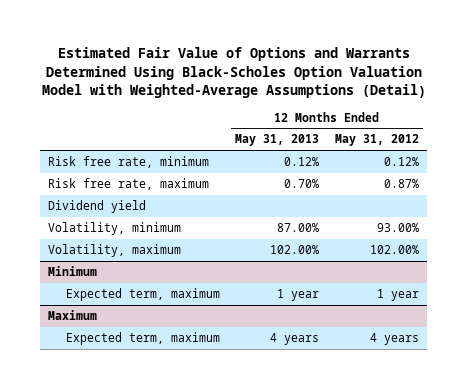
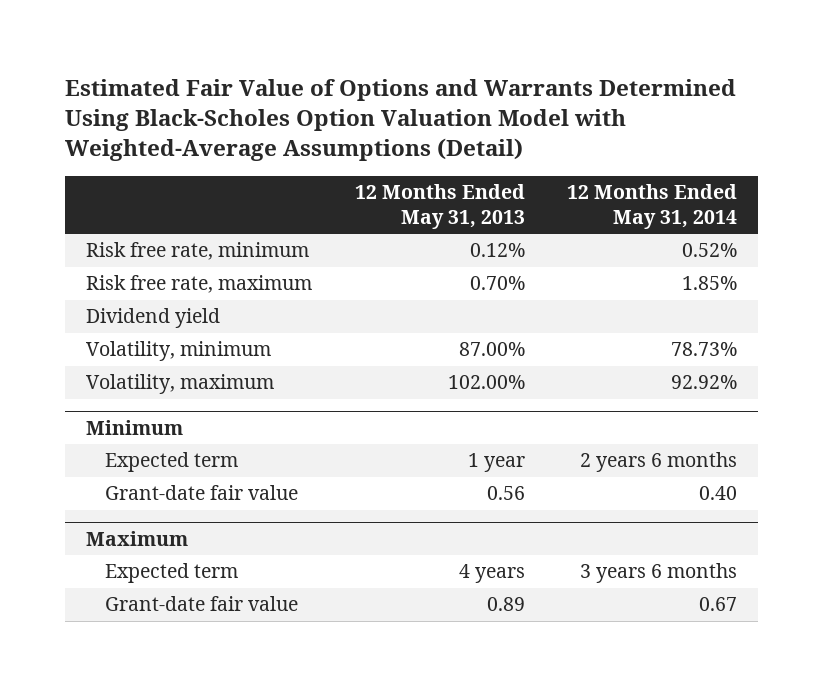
[335,134,420,147] May 31, 2012 -> none
none -> [566,184,737,229] 12 Months Ended May 31, 2014
[65,288,220,302] Expected term, maximum -> [105,452,239,473] Expected term
none -> [105,485,299,501] Grant-date fair value
[65,332,220,346] Expected term, maximum -> [105,563,239,584] Expected term
none -> [105,596,299,612] Grant-date fair value

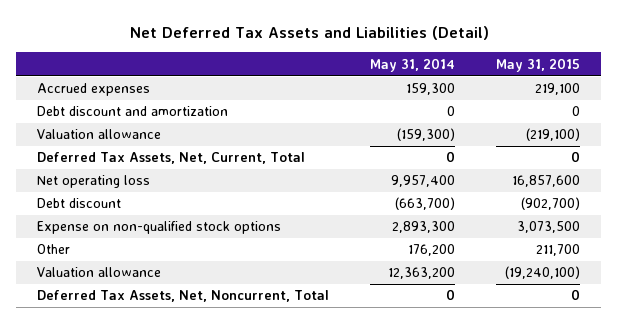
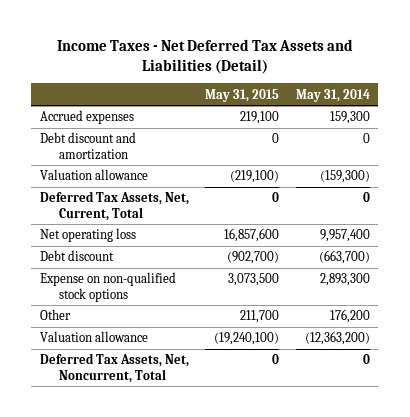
[129,26,489,41] Net Deferred Tax Assets and Liabilities (Detail) -> [56,39,353,74] Income Taxes - Net Deferred Tax Assets and Liabilities (Detail)
[388,267,456,280] 12,363,200 -> [304,331,370,346] (12,363,200)

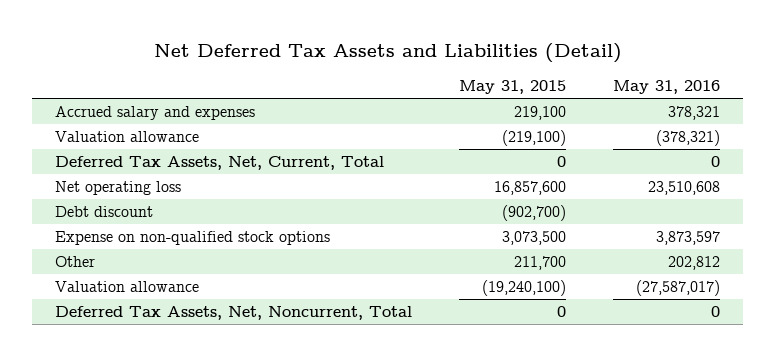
[56,39,353,74] Income Taxes - Net Deferred Tax Assets and Liabilities (Detail) -> [153,42,622,63] Net Deferred Tax Assets and Liabilities (Detail)
[295,88,370,102] May 31, 2014 -> none
none -> [612,80,720,95] May 31, 2016
[39,132,136,160] Debt discount and amortization -> none
[39,110,134,125] Accrued expenses -> [55,106,256,121] Accrued salary and expenses

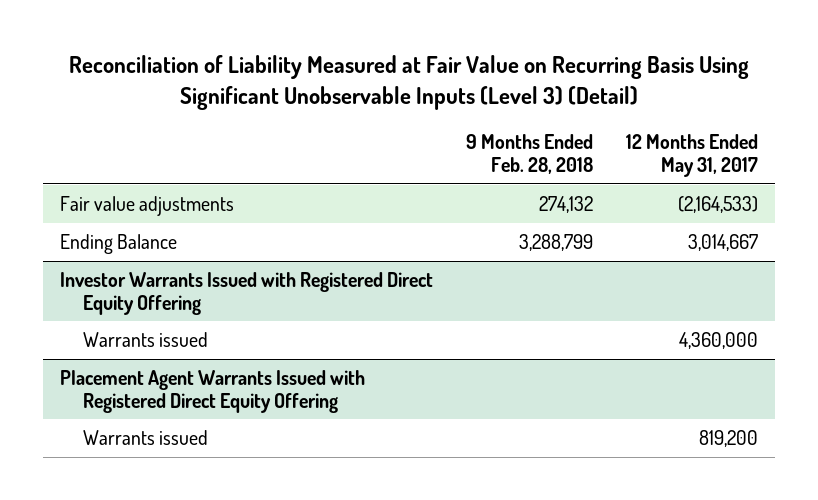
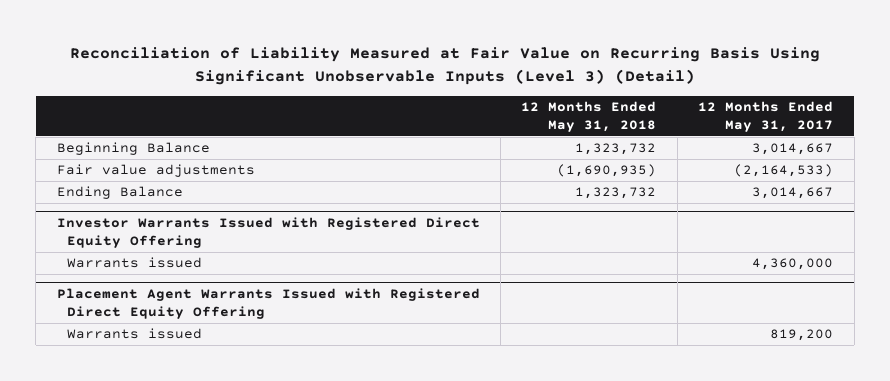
[465,134,593,174] 9 Months Ended Feb. 28, 2018 -> none
none -> [521,100,657,132] 12 Months Ended May 31, 2018
none -> [56,142,210,156] Beginning Balance

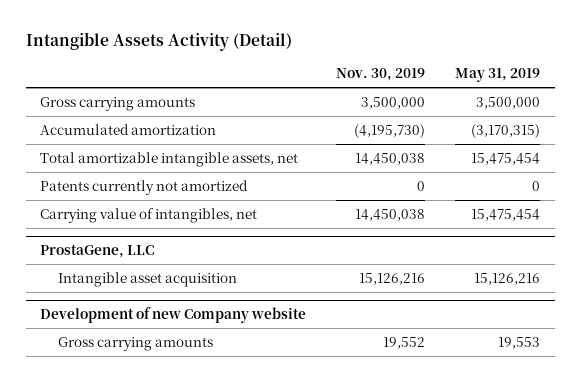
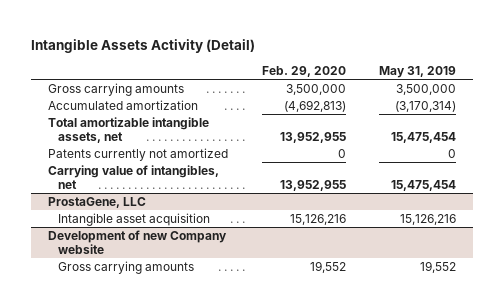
[336,68,426,82] Nov. 30, 2019 -> none
none -> [261,65,346,77] Feb. 29, 2020
[470,123,540,138] (3,170,315) -> [395,101,457,113] (3,170,314)
[497,336,540,349] 19,553 -> [420,261,457,274] 19,552

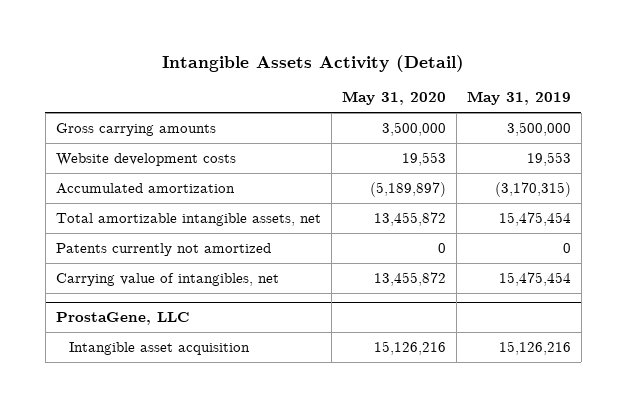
[261,65,346,77] Feb. 29, 2020 -> none
none -> [341,91,446,106] May 31, 2020
none -> [55,153,236,167] Website development costs
[395,101,457,113] (3,170,314) -> [494,182,571,198] (3,170,315)
[48,230,228,255] Development of new Company website -> none
[57,261,194,275] Gross carrying amounts -> none

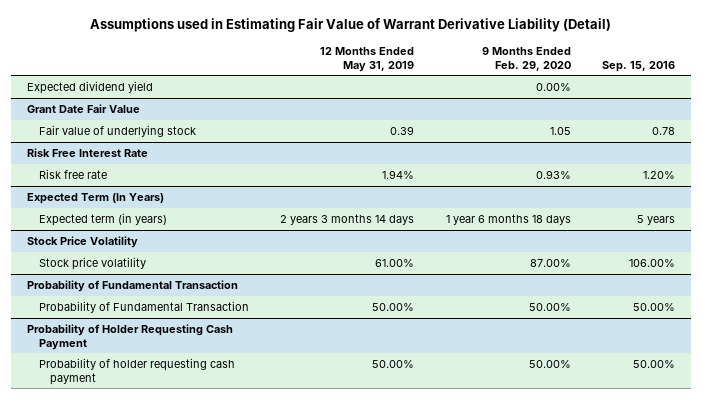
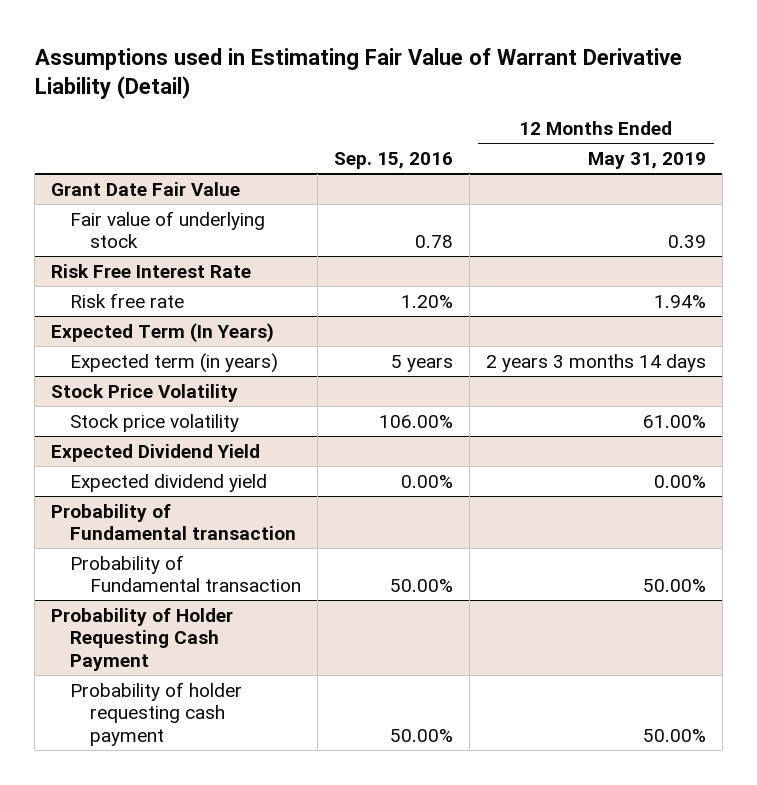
[481,46,571,71] 9 Months Ended Feb. 29, 2020 -> none
[27,80,154,94] Expected dividend yield -> none
none -> [51,443,261,462] Expected Dividend Yield
none -> [70,473,268,492] Expected dividend yield
[27,279,239,292] Probability of Fundamental Transaction -> [51,503,297,541] Probability of Fundamental transaction
[38,300,249,313] Probability of Fundamental Transaction -> [70,554,301,593] Probability of Fundamental transaction

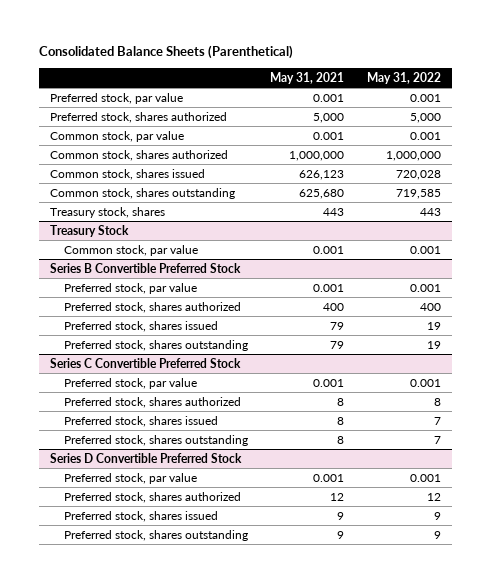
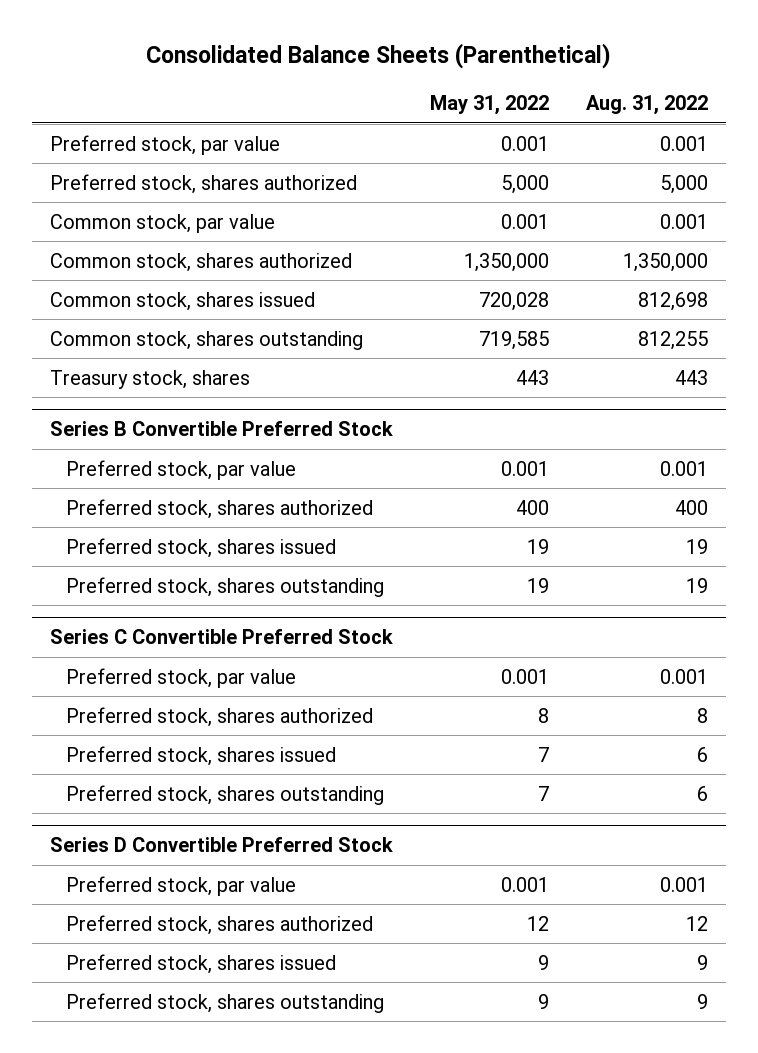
[270,71,345,84] May 31, 2021 -> none
none -> [585,95,708,116] Aug. 31, 2022
[385,150,441,161] 1,000,000 -> [464,252,550,272] 1,350,000
[49,224,129,237] Treasury Stock -> none
[64,244,199,256] Common stock, par value -> none

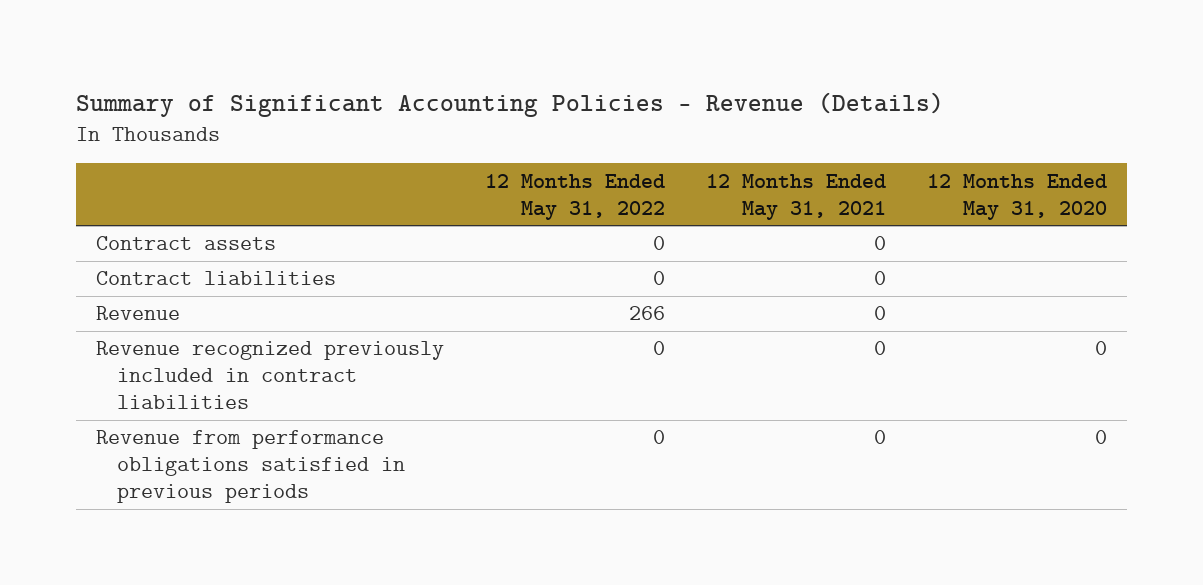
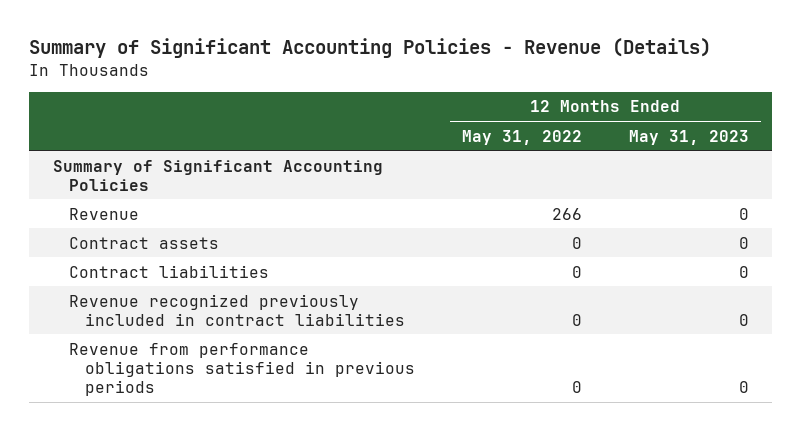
[706,173,887,220] 12 Months Ended May 31, 2021 -> none
[927,173,1108,220] 12 Months Ended May 31, 2020 -> none
none -> [628,129,749,145] May 31, 2023
none -> [52,159,383,191] Summary of Significant Accounting Policies
[96,306,181,321] Revenue -> [69,207,140,220] Revenue

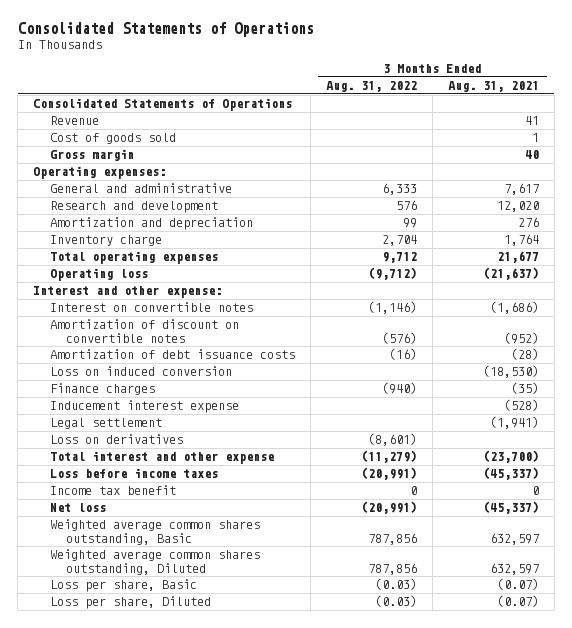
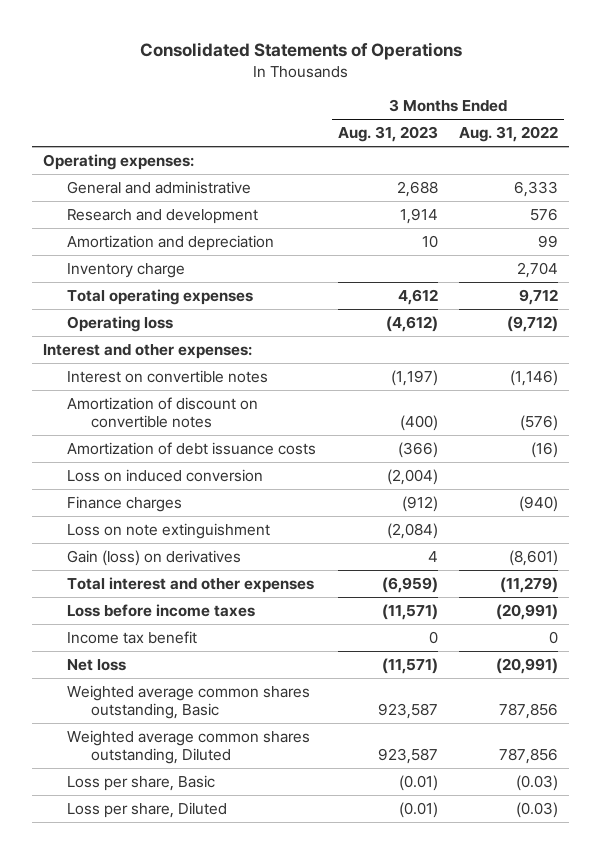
[447,80,539,92] Aug. 31, 2021 -> none
none -> [337,125,438,142] Aug. 31, 2023
[33,98,293,112] Consolidated Statements of Operations -> none
[49,116,99,126] Revenue -> none
[49,133,176,145] Cost of goods sold -> none
[49,149,134,162] Gross margin -> none
[33,286,223,299] Interest and other expense: -> [43,343,253,359] Interest and other expenses:
[49,400,239,414] Inducement interest expense -> none
[49,418,162,430] Legal settlement -> none
none -> [67,522,271,539] Loss on note extinguishment
[49,434,183,445] Loss on derivatives -> [67,549,242,566] Gain (loss) on derivatives
[49,451,274,465] Total interest and other expense -> [67,576,315,593] Total interest and other expenses

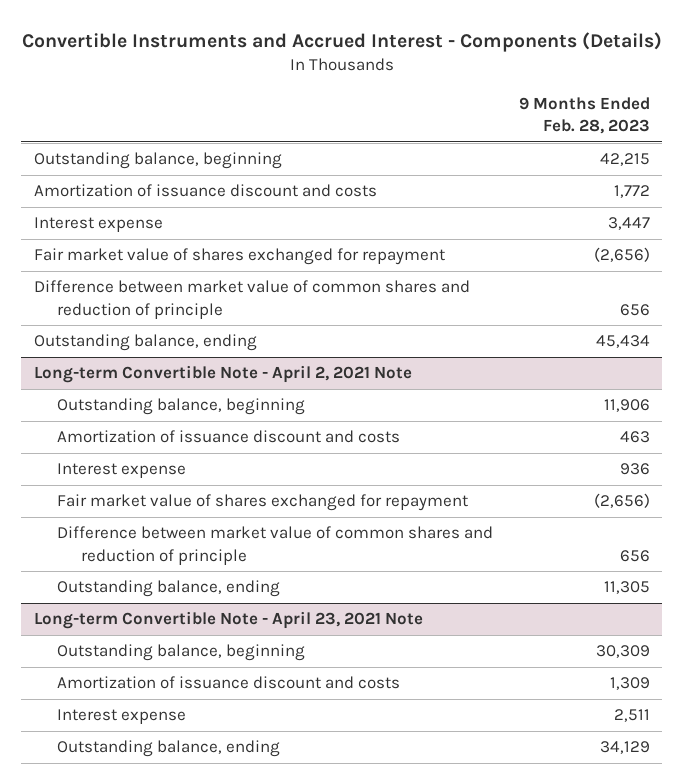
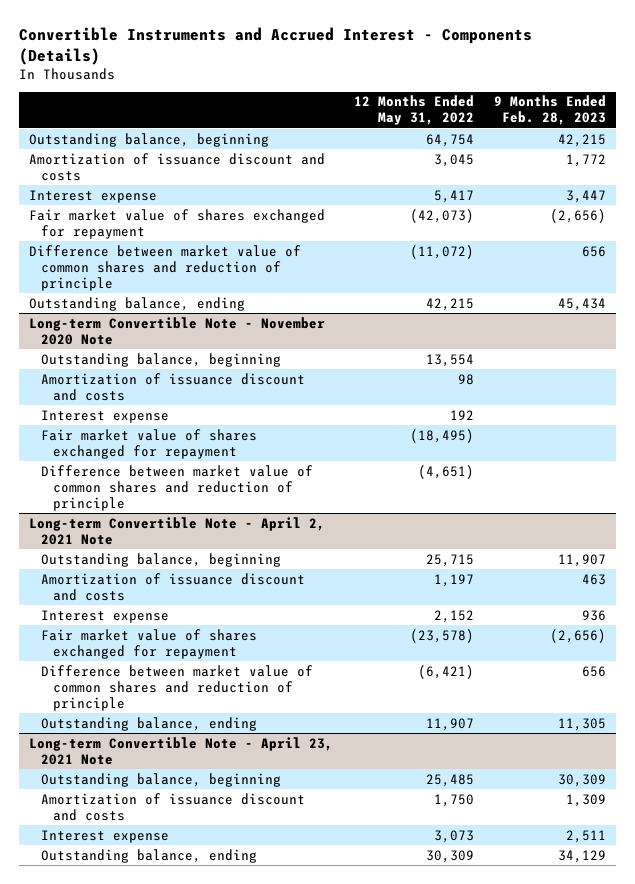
none -> [353,95,474,126] 12 Months Ended May 31, 2022
none -> [29,316,326,345] Long-term Convertible Note - November 2020 Note
none -> [41,352,282,367] Outstanding balance, beginning
none -> [41,372,306,401] Amortization of issuance discount and costs
none -> [41,409,170,423] Interest expense
none -> [41,428,258,459] Fair market value of shares exchanged for repayment
none -> [41,464,314,511] Difference between market value of common shares and reduction of principle
[603,399,650,413] 11,906 -> [557,553,606,567] 11,907

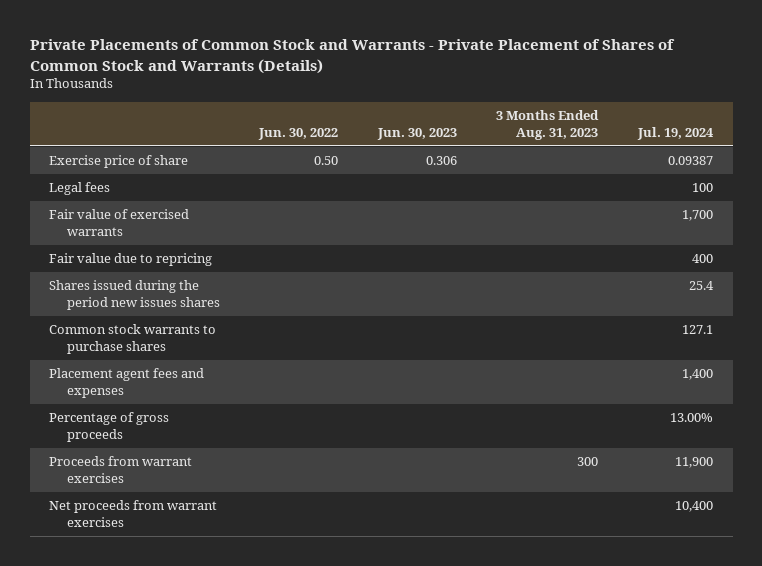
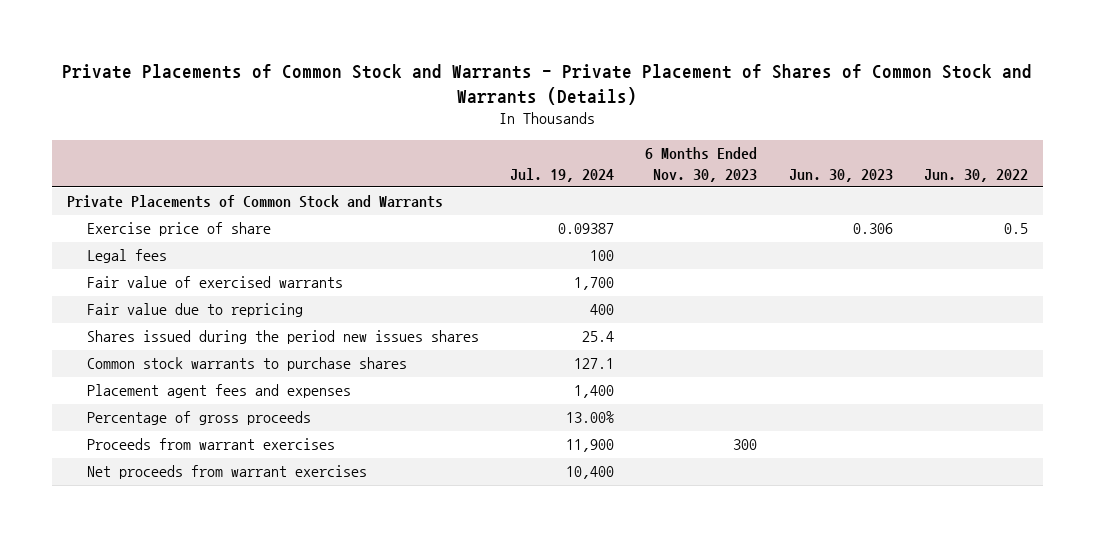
[496,110,600,141] 3 Months Ended Aug. 31, 2023 -> none
none -> [645,147,758,182] 6 Months Ended Nov. 30, 2023
none -> [67,195,444,209] Private Placements of Common Stock and Warrants
[314,156,339,166] 0.50 -> [1003,223,1028,235] 0.5

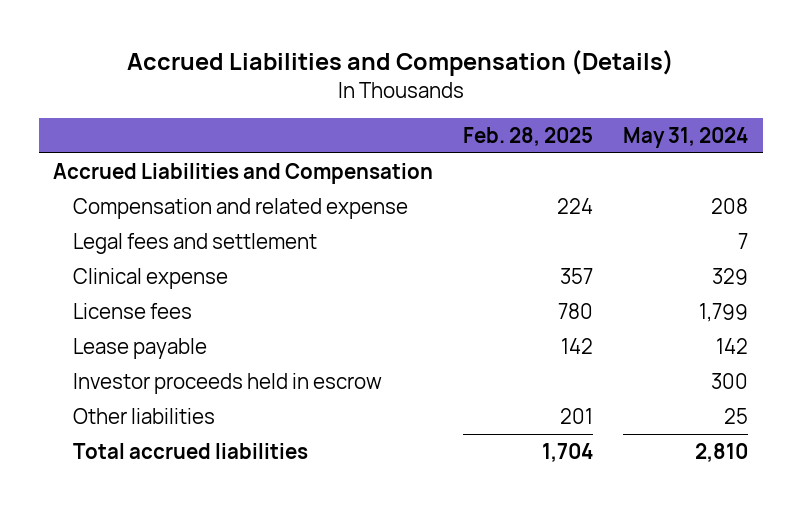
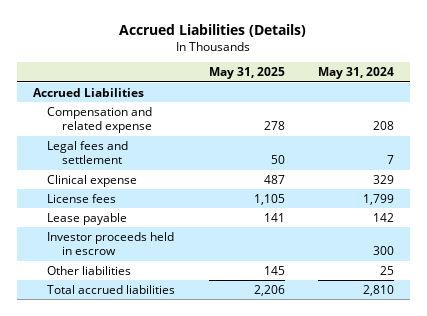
[126,50,674,77] Accrued Liabilities and Compensation (Details) -> [119,23,307,37] Accrued Liabilities (Details)
[463,127,594,147] Feb. 28, 2025 -> none
none -> [208,67,285,80] May 31, 2025
[53,162,434,184] Accrued Liabilities and Compensation -> [33,87,145,97] Accrued Liabilities

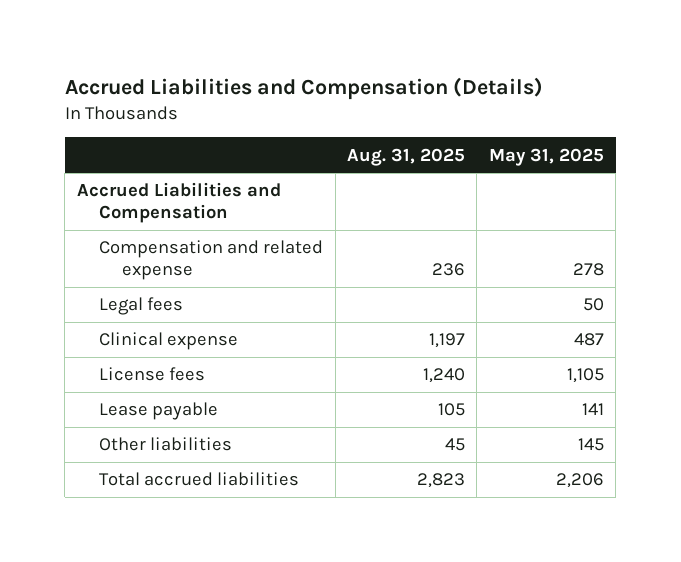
[119,23,307,37] Accrued Liabilities (Details) -> [64,76,543,100] Accrued Liabilities and Compensation (Details)
[317,67,394,80] May 31, 2024 -> none
none -> [347,147,466,166] Aug. 31, 2025
[33,87,145,97] Accrued Liabilities -> [76,182,281,224] Accrued Liabilities and Compensation
[47,140,129,165] Legal fees and settlement -> [99,297,184,316] Legal fees
[47,231,175,256] Investor proceeds held in escrow -> none

